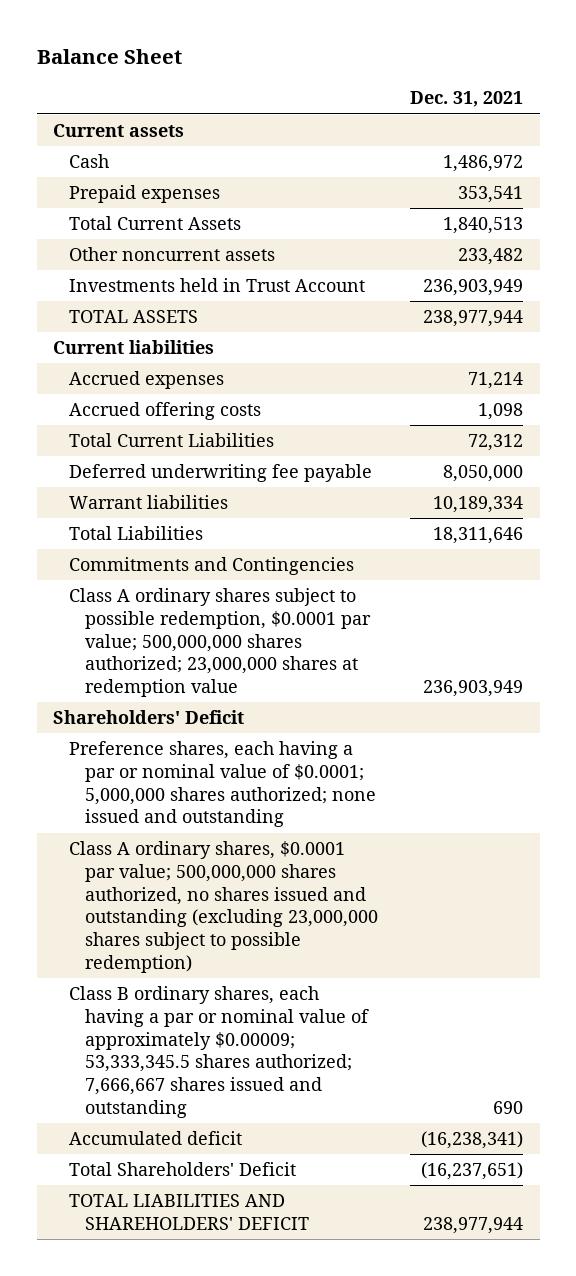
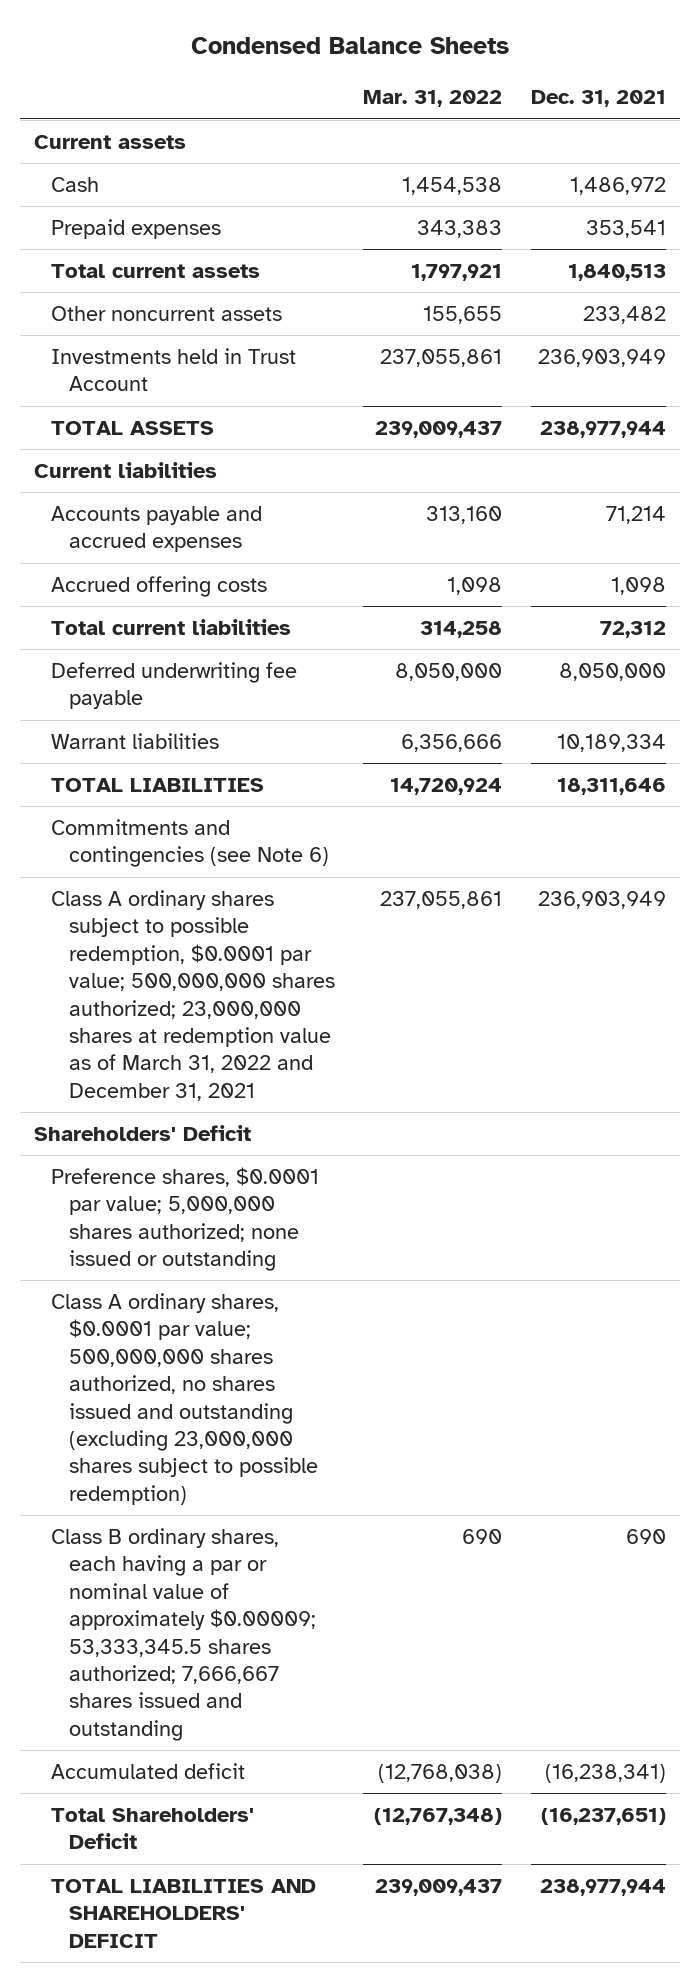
[36,49,182,65] Balance Sheet -> [190,36,509,54] Condensed Balance Sheets
none -> [363,90,503,108] Mar. 31, 2022
[68,216,241,231] Total Current Assets -> [51,264,261,279] Total current assets
[68,371,224,390] Accrued expenses -> [51,506,263,553] Accounts payable and accrued expenses
[68,433,274,448] Total Current Liabilities -> [51,619,292,636] Total current liabilities
[68,526,203,541] Total Liabilities -> [51,778,265,793] TOTAL LIABILITIES
[68,557,354,576] Commitments and Contingencies -> [51,819,329,868] Commitments and contingencies (see Note 6)
[68,588,372,698] Class A ordinary shares subject to possible redemption, $0.0001 par value; 500,000,000 shares authorized; 23,000,000 shares at redemption value -> [51,890,335,1101] Class A ordinary shares subject to possible redemption, $0.0001 par value; 500,000,000 shares authorized; 23,000,000 shares at redemption value as of March 31, 2022 and December 31, 2021
[68,741,377,828] Preference shares, each having a par or nominal value of $0.0001; 5,000,000 shares authorized; none issued and outstanding -> [51,1167,320,1272] Preference shares, $0.0001 par value; 5,000,000 shares authorized; none issued or outstanding

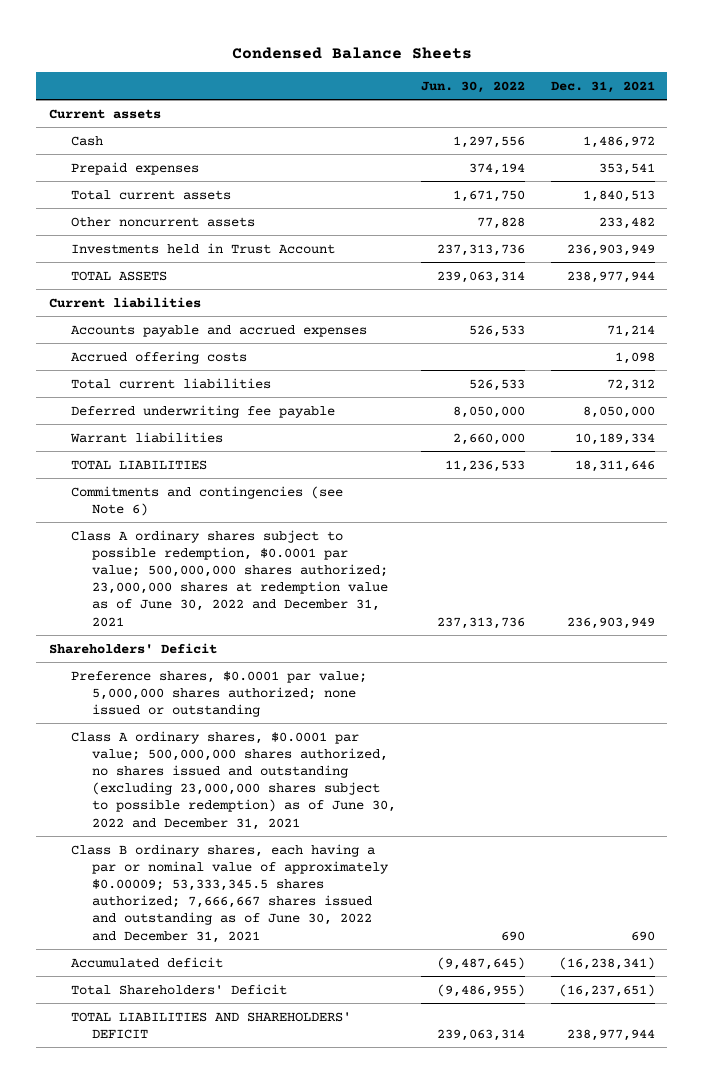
[363,90,503,108] Mar. 31, 2022 -> none
none -> [421,80,526,93] Jun. 30, 2022
[51,890,335,1101] Class A ordinary shares subject to possible redemption, $0.0001 par value; 500,000,000 shares authorized; 23,000,000 shares at redemption value as of March 31, 2022 and December 31, 2021 -> [70,529,389,627] Class A ordinary shares subject to possible redemption, $0.0001 par value; 500,000,000 shares authorized; 23,000,000 shares at redemption value as of June 30, 2022 and December 31, 2021
[51,1293,318,1505] Class A ordinary shares, $0.0001 par value; 500,000,000 shares authorized, no shares issued and outstanding (excluding 23,000,000 shares subject to possible redemption) -> [70,730,397,830] Class A ordinary shares, $0.0001 par value; 500,000,000 shares authorized, no shares issued and outstanding (excluding 23,000,000 shares subject to possible redemption) as of June 30, 2022 and December 31, 2021
[51,1528,316,1741] Class B ordinary shares, each having a par or nominal value of approximately $0.00009; 53,333,345.5 shares authorized; 7,666,667 shares issued and outstanding -> [70,843,390,943] Class B ordinary shares, each having a par or nominal value of approximately $0.00009; 53,333,345.5 shares authorized; 7,666,667 shares issued and outstanding as of June 30, 2022 and December 31, 2021

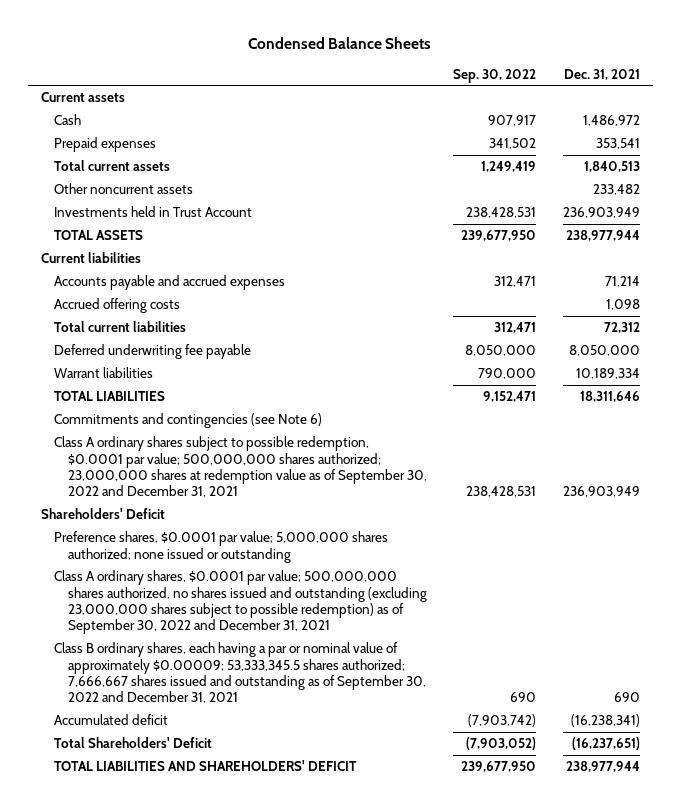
[421,80,526,93] Jun. 30, 2022 -> none
none -> [453,68,537,83] Sep. 30, 2022
[70,529,389,627] Class A ordinary shares subject to possible redemption, $0.0001 par value; 500,000,000 shares authorized; 23,000,000 shares at redemption value as of June 30, 2022 and December 31, 2021 -> [54,436,427,498] Class A ordinary shares subject to possible redemption, $0.0001 par value; 500,000,000 shares authorized; 23,000,000 shares at redemption value as of September 30, 2022 and December 31, 2021
[70,730,397,830] Class A ordinary shares, $0.0001 par value; 500,000,000 shares authorized, no shares issued and outstanding (excluding 23,000,000 shares subject to possible redemption) as of June 30, 2022 and December 31, 2021 -> [54,570,427,635] Class A ordinary shares, $0.0001 par value; 500,000,000 shares authorized, no shares issued and outstanding (excluding 23,000,000 shares subject to possible redemption) as of September 30, 2022 and December 31, 2021
[70,843,390,943] Class B ordinary shares, each having a par or nominal value of approximately $0.00009; 53,333,345.5 shares authorized; 7,666,667 shares issued and outstanding as of June 30, 2022 and December 31, 2021 -> [54,642,426,704] Class B ordinary shares, each having a par or nominal value of approximately $0.00009; 53,333,345.5 shares authorized; 7,666,667 shares issued and outstanding as of September 30, 2022 and December 31, 2021

